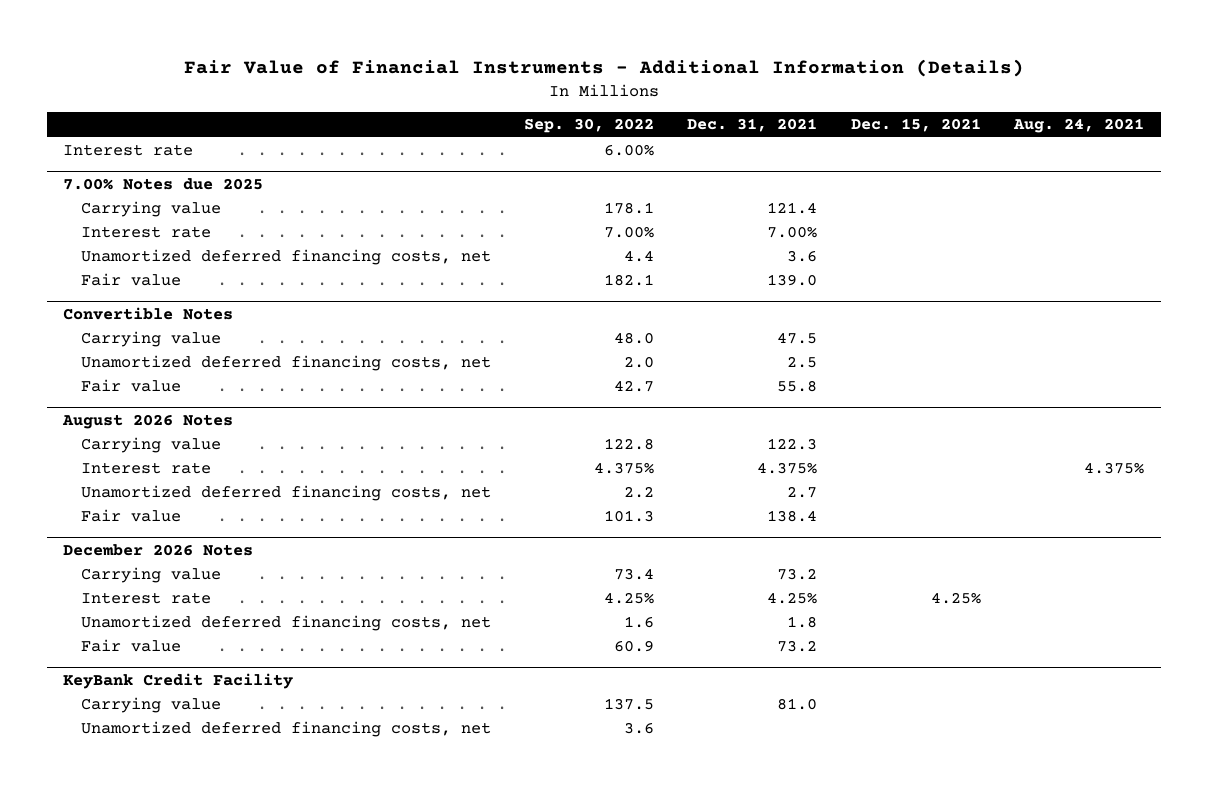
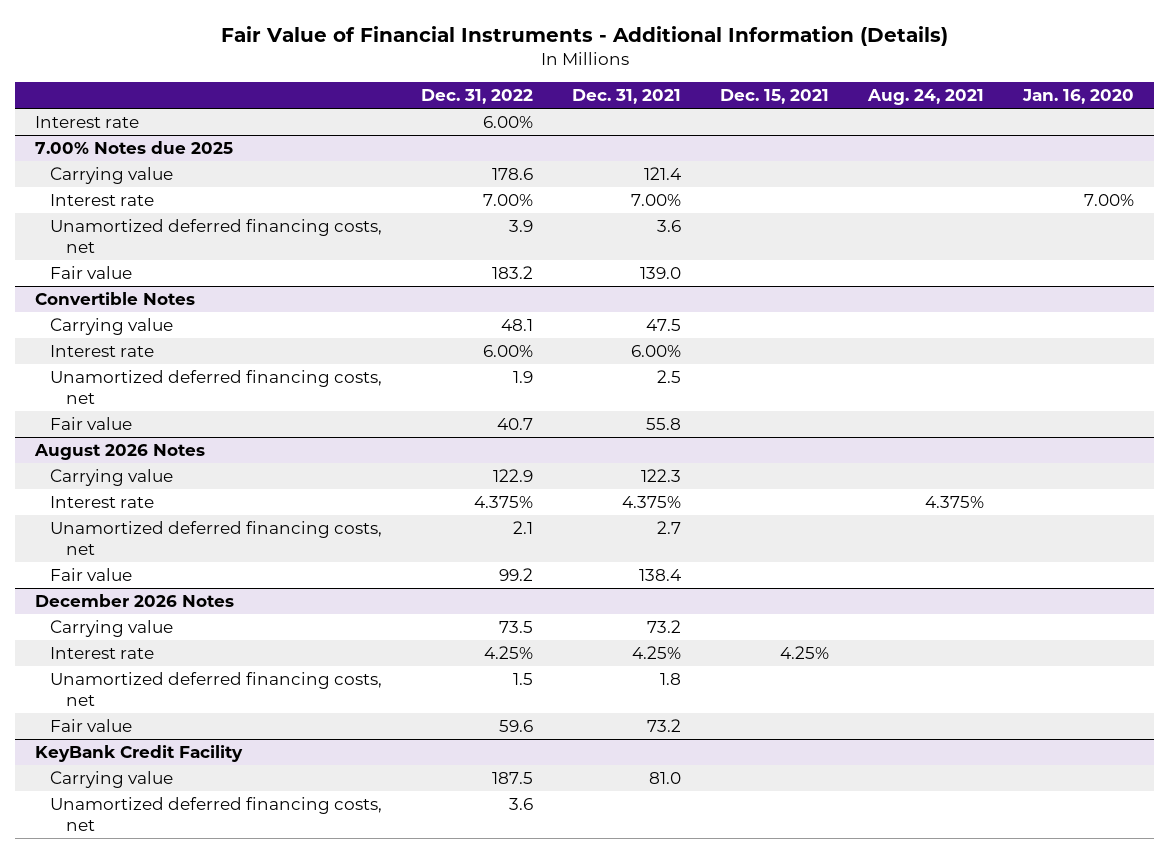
[524,118,655,134] Sep. 30, 2022 -> none
none -> [421,89,534,105] Dec. 31, 2022
none -> [1022,89,1135,105] Jan. 16, 2020
none -> [50,344,155,357] Interest rate

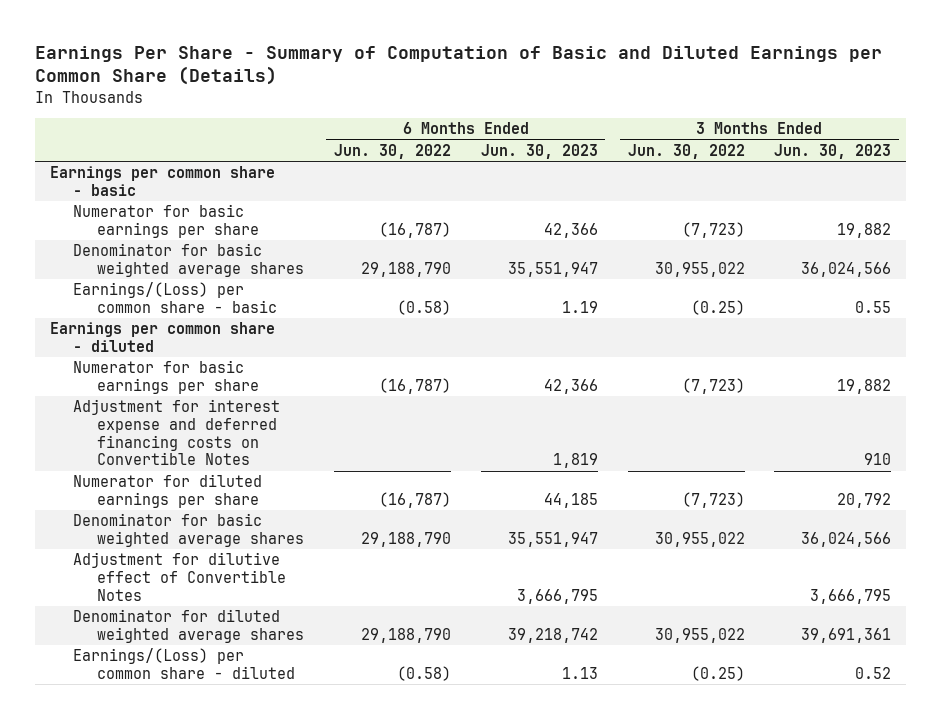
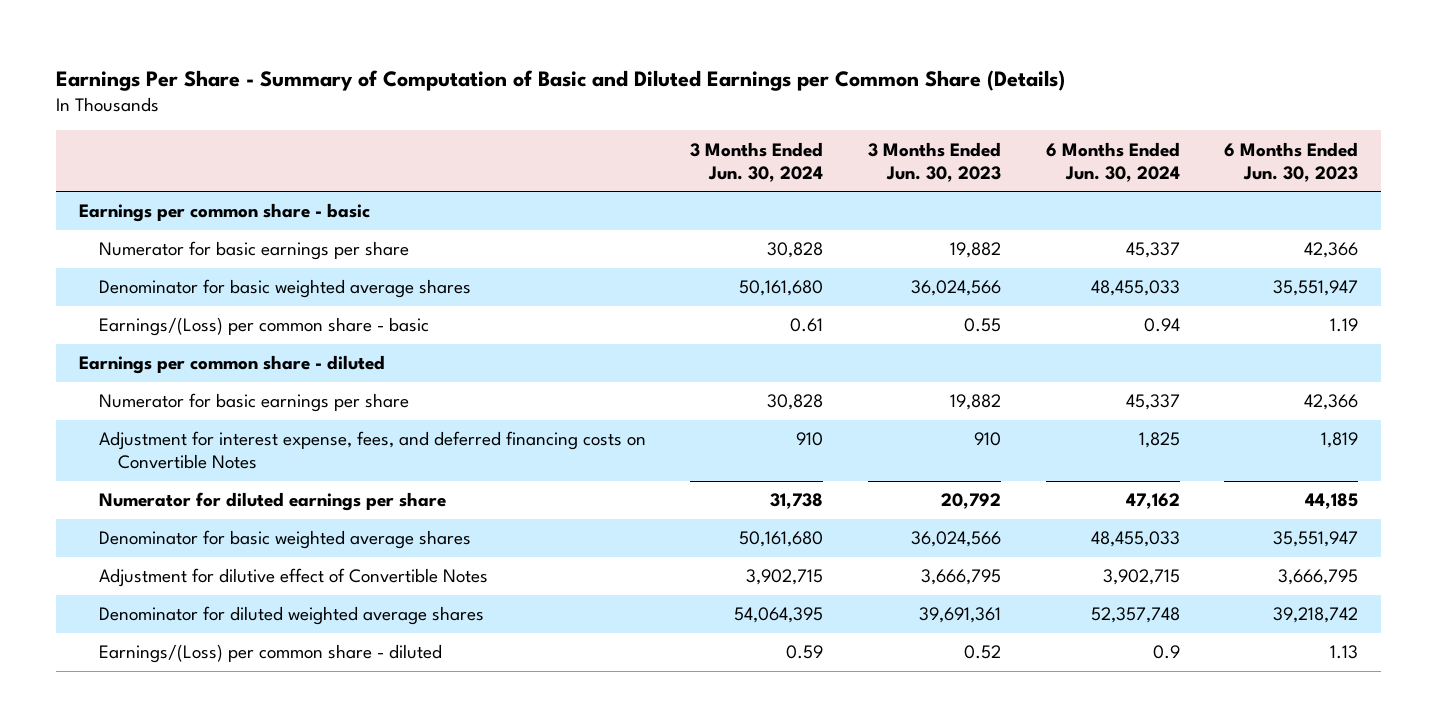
[333,143,451,159] Jun. 30, 2022 -> none
[627,143,745,159] Jun. 30, 2022 -> none
none -> [690,141,824,182] 3 Months Ended Jun. 30, 2024
none -> [1045,141,1180,182] 6 Months Ended Jun. 30, 2024
[73,399,281,466] Adjustment for interest expense and deferred financing costs on Convertible Notes -> [98,431,646,470] Adjustment for interest expense, fees, and deferred financing costs on Convertible Notes

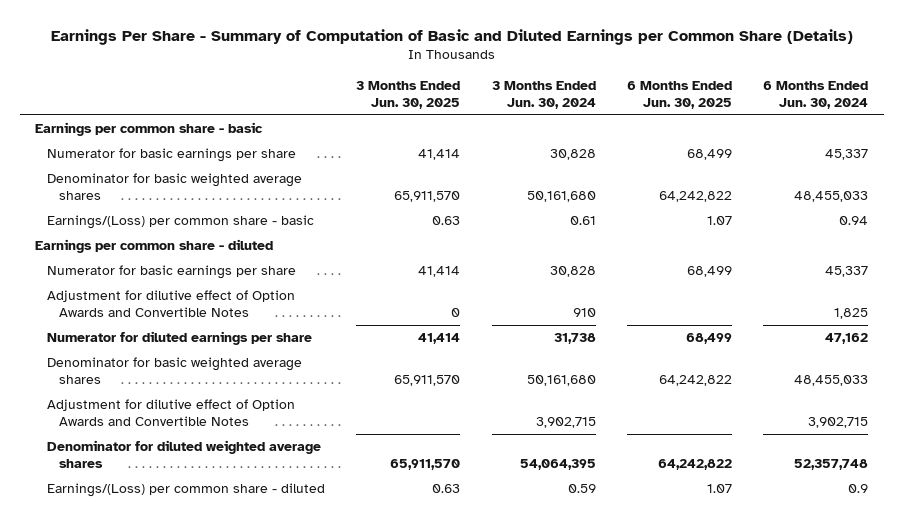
[867,141,1001,182] 3 Months Ended Jun. 30, 2023 -> none
[1224,141,1359,182] 6 Months Ended Jun. 30, 2023 -> none
none -> [356,80,461,109] 3 Months Ended Jun. 30, 2025
none -> [627,80,733,109] 6 Months Ended Jun. 30, 2025
[98,431,646,470] Adjustment for interest expense, fees, and deferred financing costs on Convertible Notes -> [46,290,295,318] Adjustment for dilutive effect of Option Awards and Convertible Notes
[98,568,488,588] Adjustment for dilutive effect of Convertible Notes -> [46,399,295,427] Adjustment for dilutive effect of Option Awards and Convertible Notes

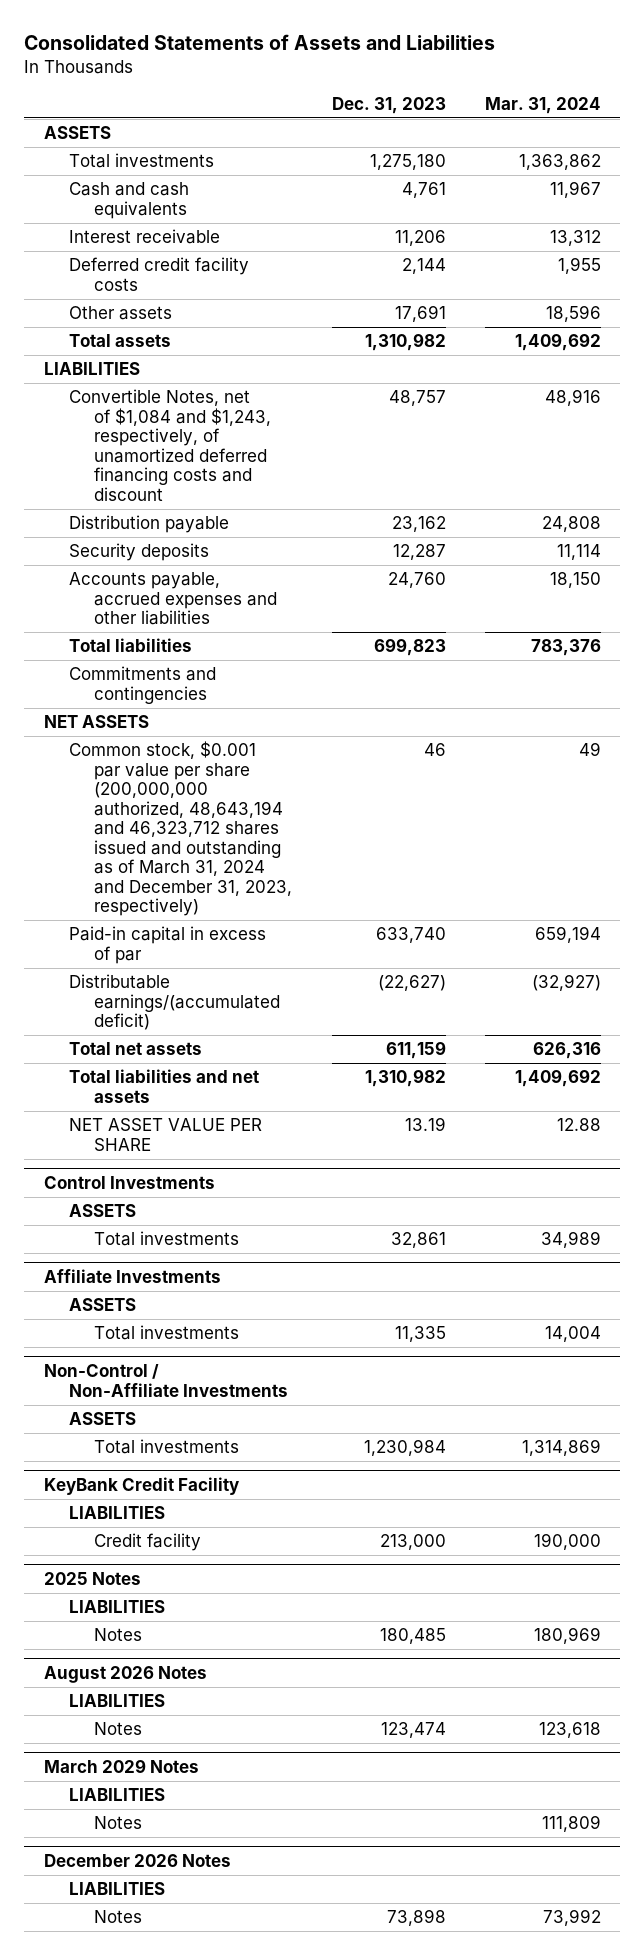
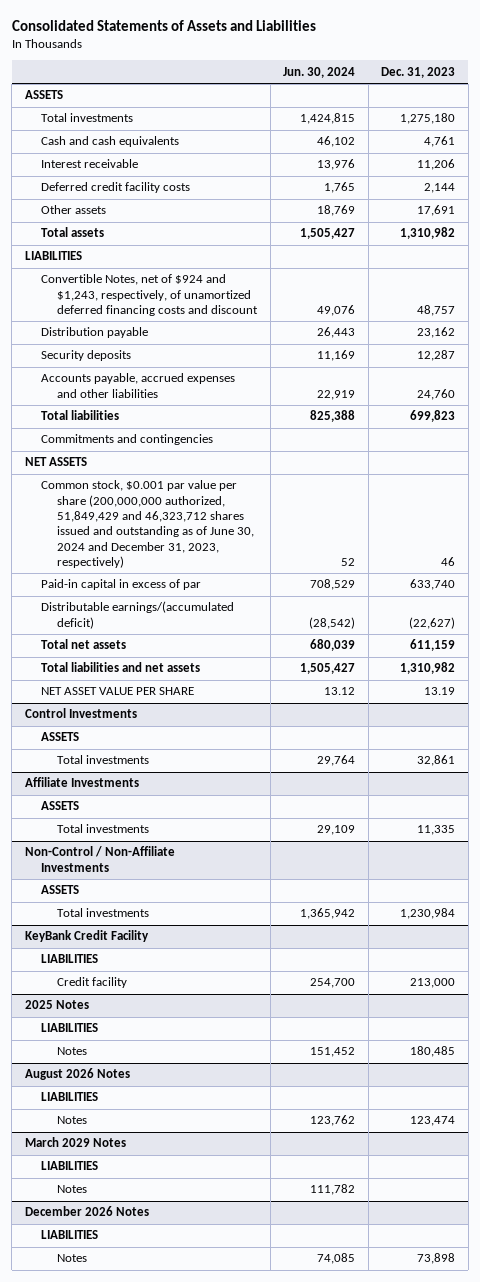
[484,96,601,114] Mar. 31, 2024 -> none
none -> [283,66,356,78] Jun. 30, 2024
[69,389,272,501] Convertible Notes, net of $1,084 and $1,243, respectively, of unamortized deferred financing costs and discount -> [41,274,259,317] Convertible Notes, net of $924 and $1,243, respectively, of unamortized deferred financing costs and discount
[69,741,293,917] Common stock, $0.001 par value per share (200,000,000 authorized, 48,643,194 and 46,323,712 shares issued and outstanding as of March 31, 2024 and December 31, 2023, respectively) -> [41,480,255,569] Common stock, $0.001 par value per share (200,000,000 authorized, 51,849,429 and 46,323,712 shares issued and outstanding as of June 30, 2024 and December 31, 2023, respectively)

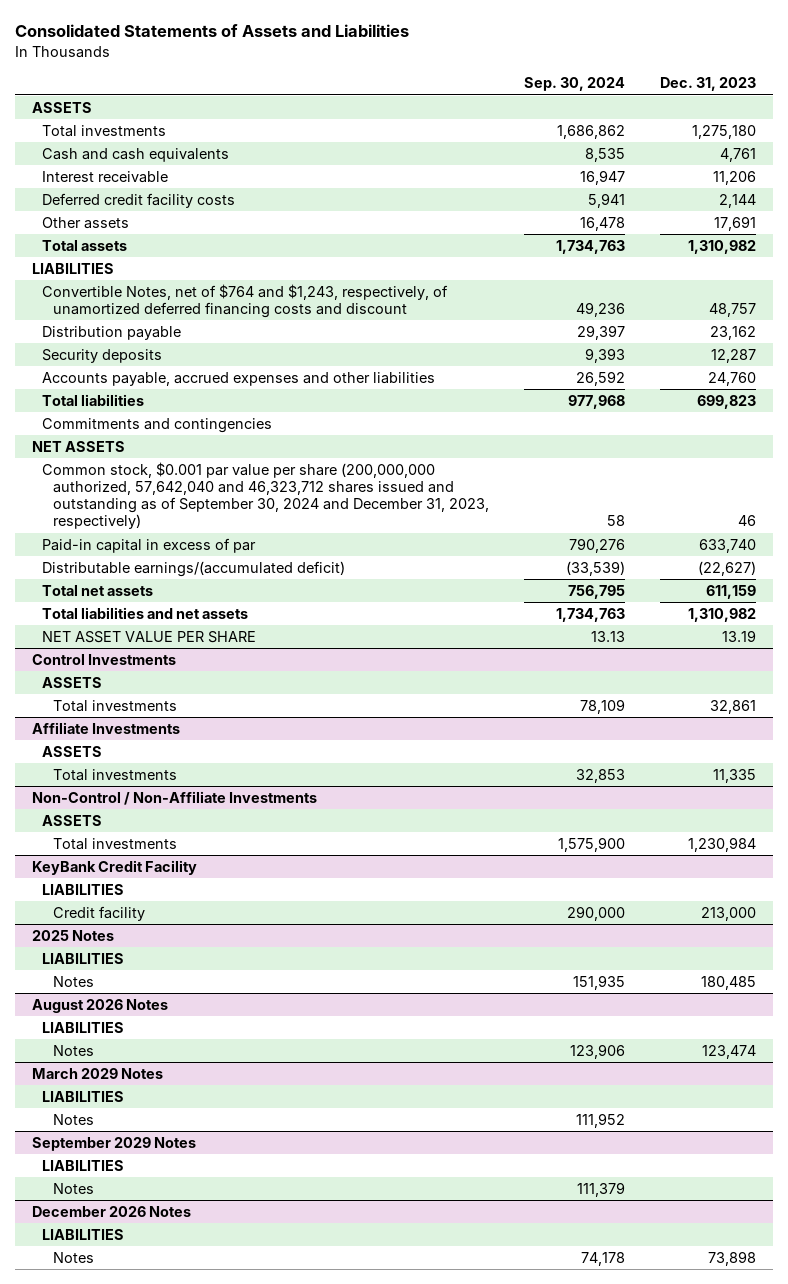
[283,66,356,78] Jun. 30, 2024 -> none
none -> [523,77,625,92] Sep. 30, 2024
[41,274,259,317] Convertible Notes, net of $924 and $1,243, respectively, of unamortized deferred financing costs and discount -> [42,283,449,319] Convertible Notes, net of $764 and $1,243, respectively, of unamortized deferred financing costs and discount
[41,480,255,569] Common stock, $0.001 par value per share (200,000,000 authorized, 51,849,429 and 46,323,712 shares issued and outstanding as of June 30, 2024 and December 31, 2023, respectively) -> [42,461,489,530] Common stock, $0.001 par value per share (200,000,000 authorized, 57,642,040 and 46,323,712 shares issued and outstanding as of September 30, 2024 and December 31, 2023, respectively)
none -> [32,1136,197,1151] September 2029 Notes
none -> [42,1159,125,1171] LIABILITIES
none -> [52,1182,94,1194] Notes

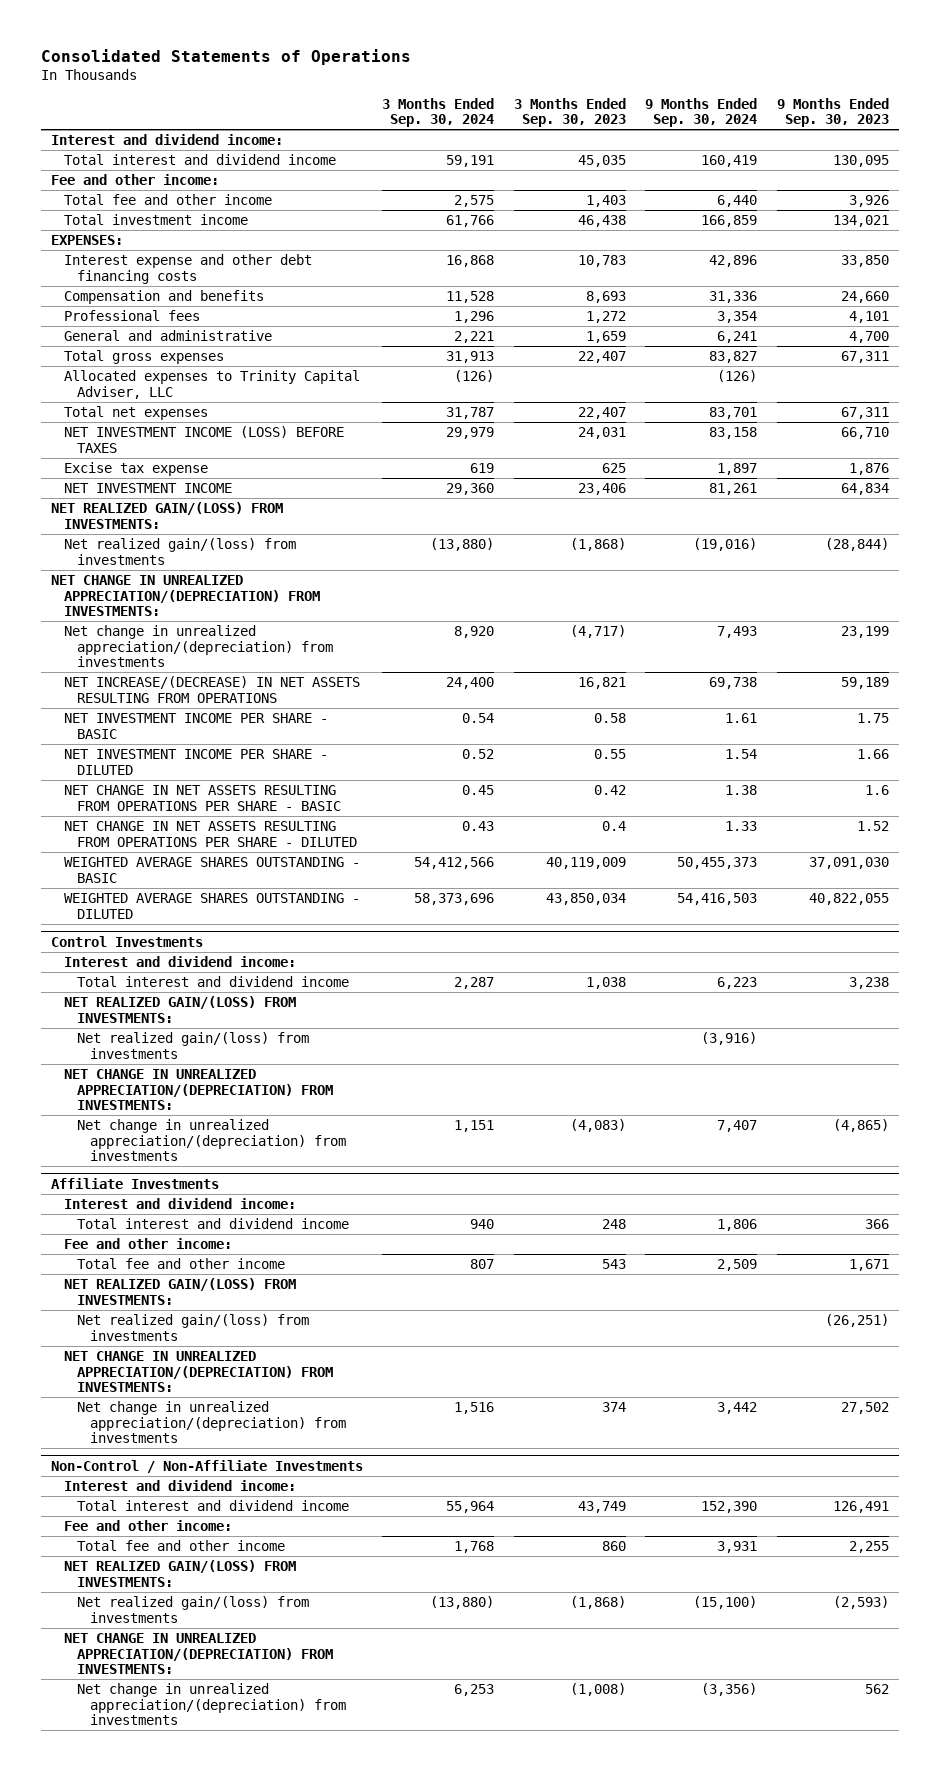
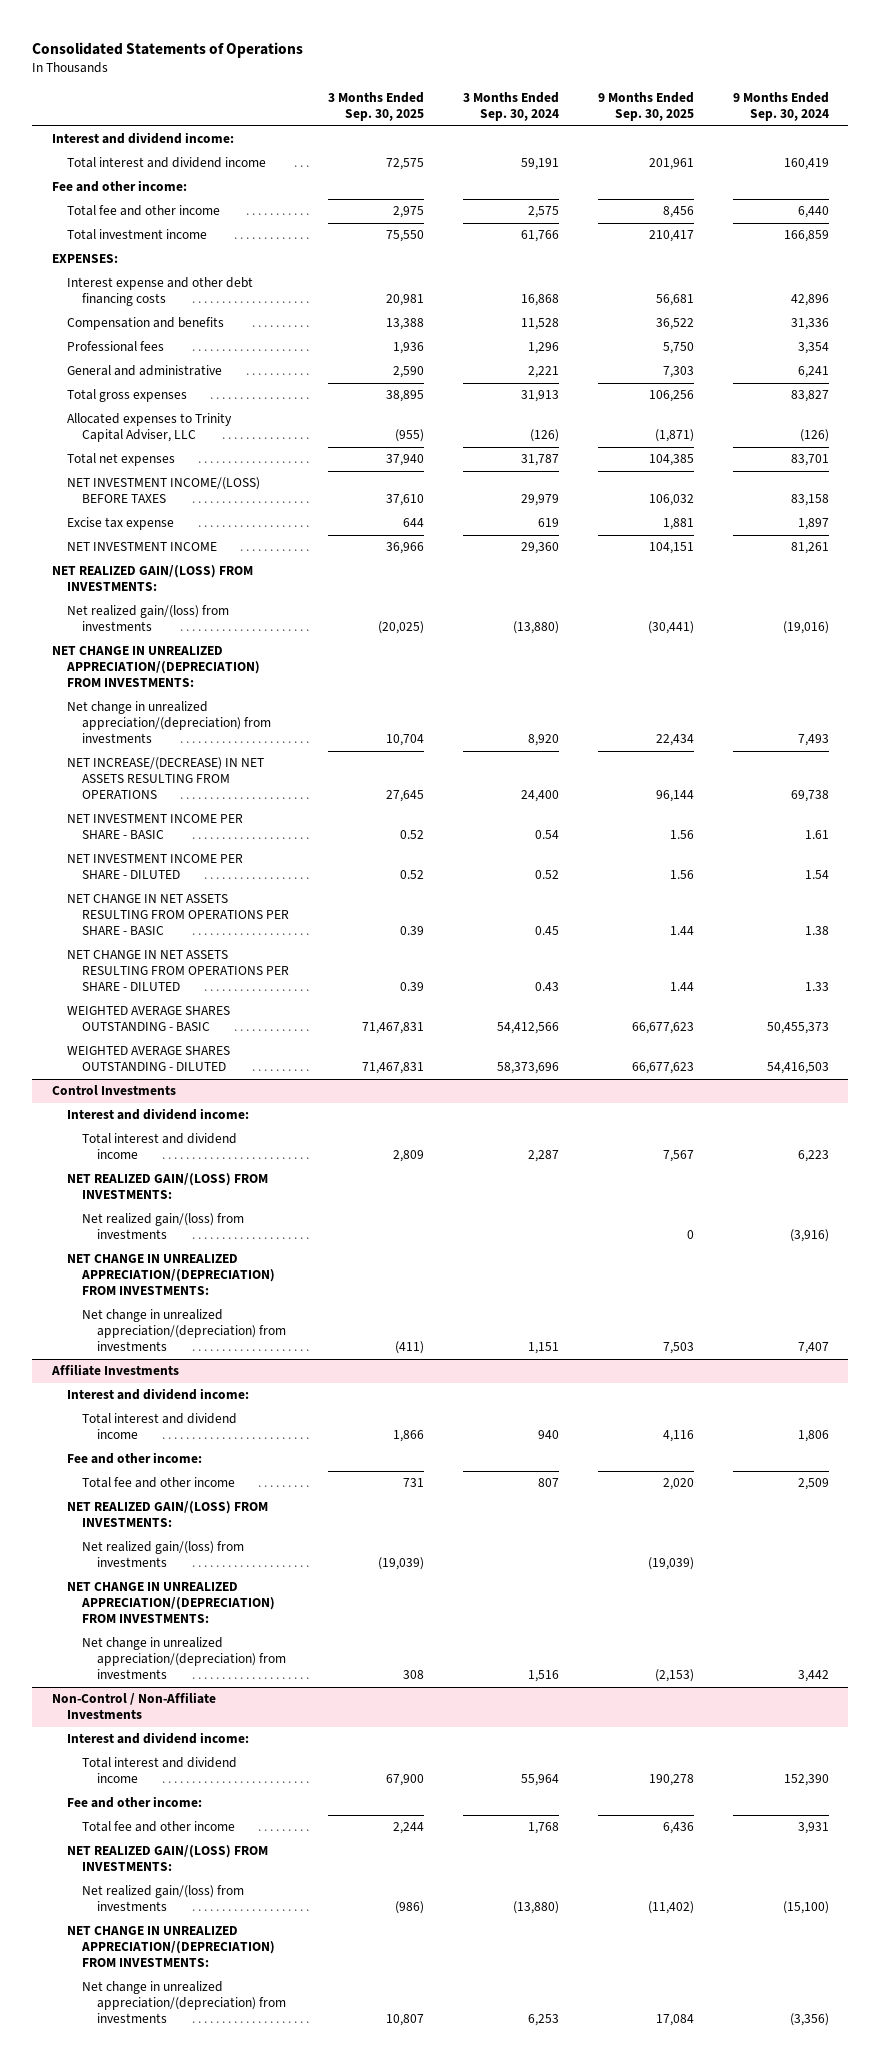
[513,97,626,128] 3 Months Ended Sep. 30, 2023 -> none
[776,97,889,128] 9 Months Ended Sep. 30, 2023 -> none
none -> [328,92,425,122] 3 Months Ended Sep. 30, 2025
none -> [597,92,694,122] 9 Months Ended Sep. 30, 2025
[64,426,345,453] NET INVESTMENT INCOME (LOSS) BEFORE TAXES -> [67,477,261,504] NET INVESTMENT INCOME/(LOSS) BEFORE TAXES

